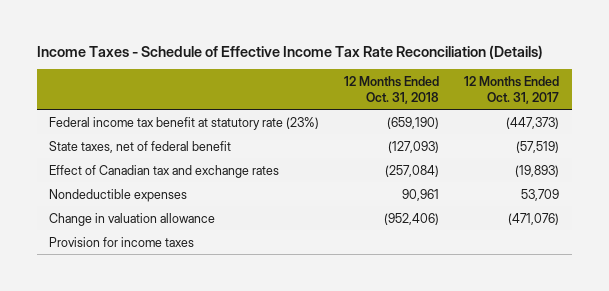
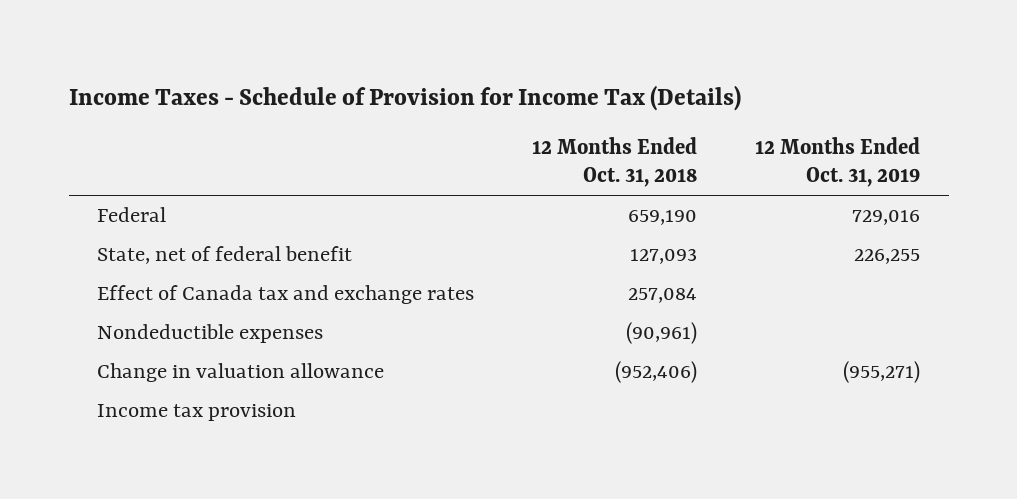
[36,44,543,59] Income Taxes - Schedule of Effective Income Tax Rate Reconciliation (Details) -> [68,84,741,111] Income Taxes - Schedule of Provision for Income Tax (Details)
[464,75,560,105] 12 Months Ended Oct. 31, 2017 -> none
none -> [754,137,920,188] 12 Months Ended Oct. 31, 2019
[49,116,320,130] Federal income tax benefit at statutory rate (23%) -> none
none -> [97,207,167,223] Federal
[49,140,232,153] State taxes, net of federal benefit -> [97,246,353,265] State, net of federal benefit
[388,140,440,153] (127,093) -> [630,248,698,265] 127,093
[49,164,280,178] Effect of Canadian tax and exchange rates -> [97,285,475,305] Effect of Canada tax and exchange rates
[385,164,440,177] (257,084) -> [628,288,698,304] 257,084
[402,188,440,201] 90,961 -> [626,322,698,345] (90,961)
[49,236,195,247] Provision for income taxes -> [97,404,297,422] Income tax provision

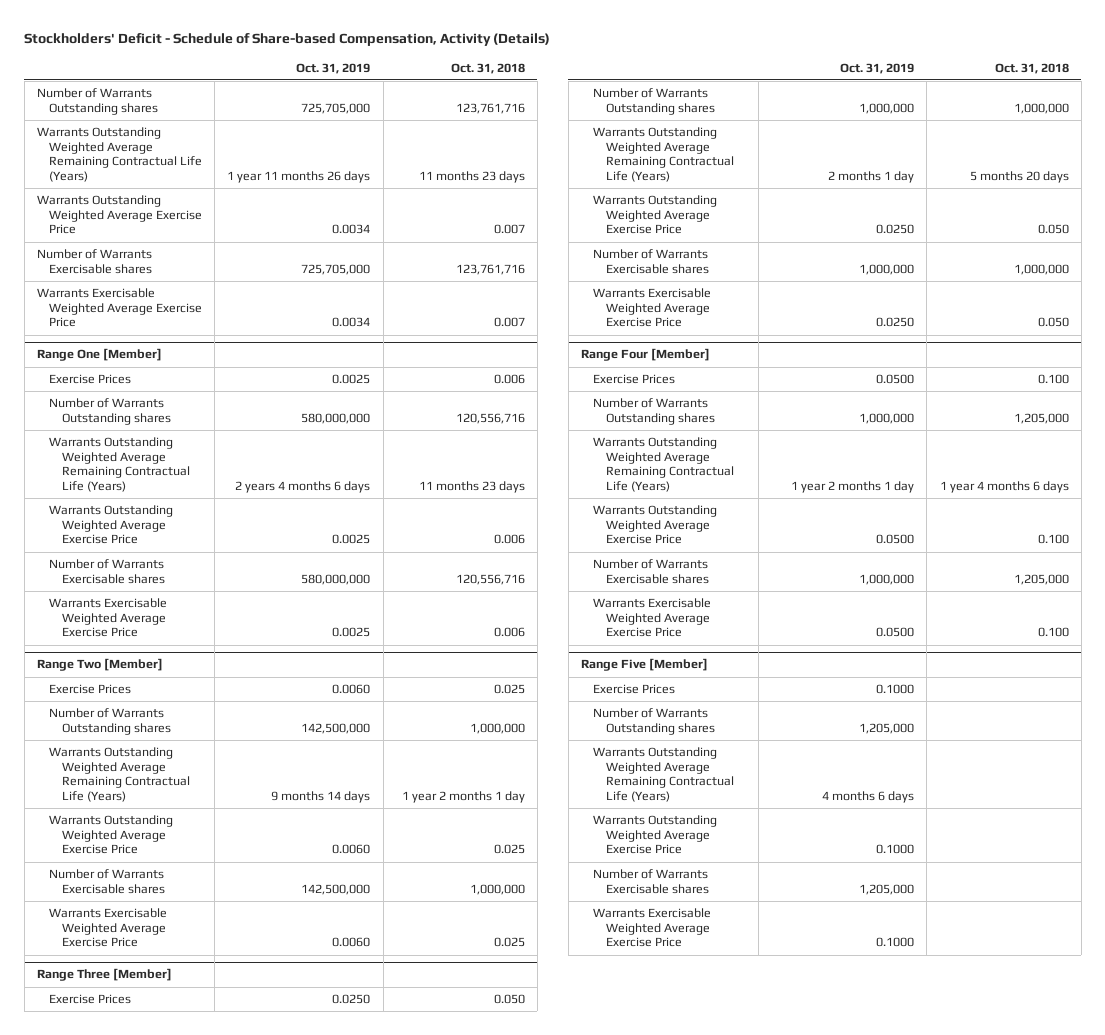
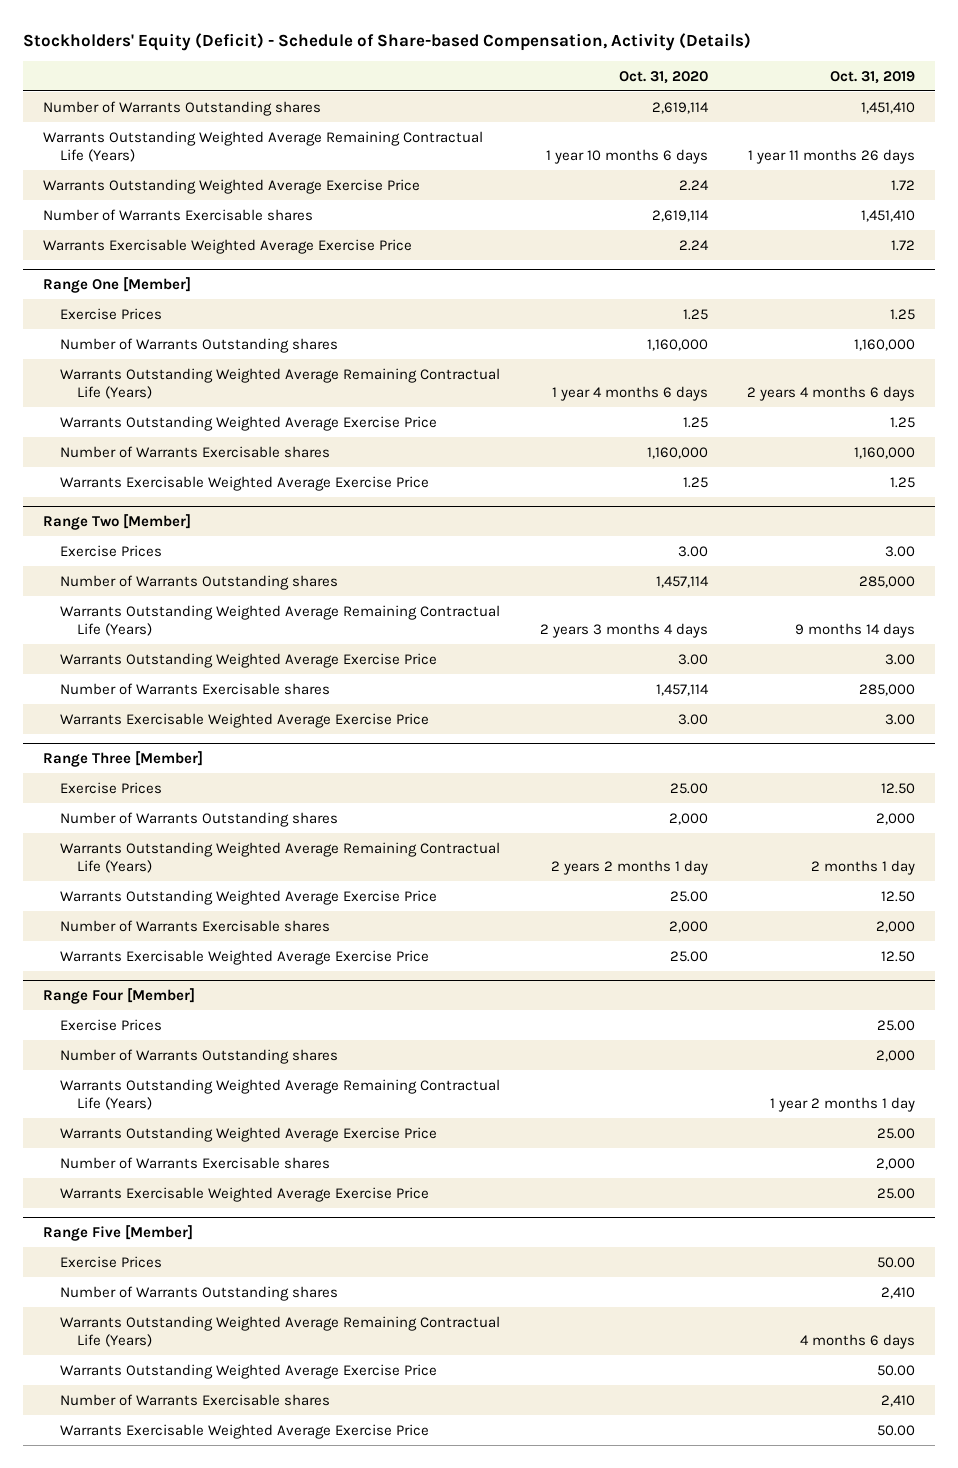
[24,33,551,47] Stockholders' Deficit - Schedule of Share-based Compensation, Activity (Details) -> [22,32,751,51] Stockholders' Equity (Deficit) - Schedule of Share-based Compensation, Activity (Details)
[450,62,525,74] Oct. 31, 2018 -> none
none -> [618,70,708,84] Oct. 31, 2020
[301,102,371,114] 725,705,000 -> [861,101,916,114] 1,451,410
[332,224,371,235] 0.0034 -> [891,179,916,191] 1.72
[301,263,371,275] 725,705,000 -> [861,209,916,222] 1,451,410
[332,317,371,328] 0.0034 -> [891,239,916,251] 1.72
[332,374,371,385] 0.0025 -> [890,308,916,320] 1.25
[301,412,371,424] 580,000,000 -> [854,338,916,351] 1,160,000
[332,534,371,545] 0.0025 -> [890,416,916,428] 1.25
[301,573,371,585] 580,000,000 -> [854,446,916,459] 1,160,000
[332,627,371,638] 0.0025 -> [890,476,916,488] 1.25
[332,684,371,695] 0.0060 -> [885,545,916,557] 3.00
[301,722,371,734] 142,500,000 -> [859,575,916,588] 285,000
[332,844,371,855] 0.0060 -> [885,653,916,665] 3.00
[301,883,371,895] 142,500,000 -> [859,683,916,696] 285,000
[332,937,371,948] 0.0060 -> [885,713,916,725] 3.00
[332,994,371,1005] 0.0250 -> [881,782,916,794] 12.50
[859,102,915,114] 1,000,000 -> [876,812,916,825] 2,000
[876,224,915,235] 0.0250 -> [881,890,916,902] 12.50
[859,263,915,275] 1,000,000 -> [876,920,916,933] 2,000
[876,317,915,328] 0.0250 -> [881,950,916,962] 12.50
[876,374,915,385] 0.0500 -> [877,1019,916,1031] 25.00
[859,412,915,424] 1,000,000 -> [876,1049,916,1062] 2,000
[876,534,915,545] 0.0500 -> [877,1127,916,1139] 25.00
[859,573,915,585] 1,000,000 -> [876,1157,916,1170] 2,000
[876,627,915,638] 0.0500 -> [877,1187,916,1199] 25.00
[876,684,915,695] 0.1000 -> [877,1256,916,1268] 50.00
[859,722,915,734] 1,205,000 -> [881,1286,916,1299] 2,410
[876,844,915,855] 0.1000 -> [877,1364,916,1376] 50.00
[859,883,915,895] 1,205,000 -> [881,1394,916,1407] 2,410
[876,937,915,948] 0.1000 -> [877,1424,916,1436] 50.00

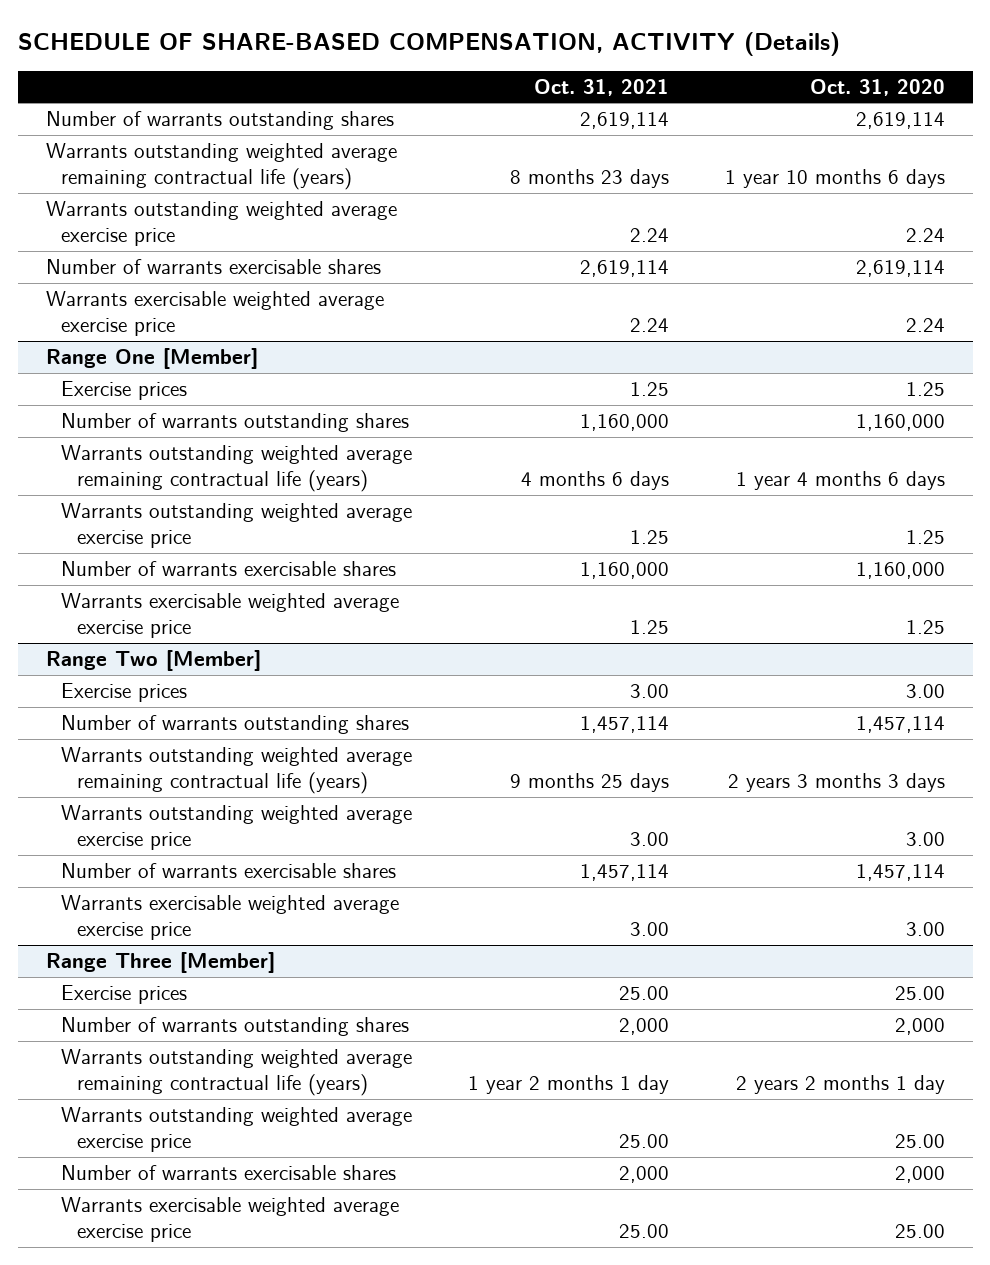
[22,32,751,51] Stockholders' Equity (Deficit) - Schedule of Share-based Compensation, Activity (Details) -> [17,32,840,57] SCHEDULE OF SHARE-BASED COMPENSATION, ACTIVITY (Details)
[830,70,916,84] Oct. 31, 2019 -> none
none -> [534,78,670,96] Oct. 31, 2021
[42,100,321,116] Number of Warrants Outstanding shares -> [45,111,394,131] Number of warrants outstanding shares
[42,130,483,162] Warrants Outstanding Weighted Average Remaining Contractual Life (Years) -> [45,143,397,191] Warrants outstanding weighted average remaining contractual life (years)
[42,178,420,194] Warrants Outstanding Weighted Average Exercise Price -> [45,201,397,247] Warrants outstanding weighted average exercise price
[42,208,313,221] Number of Warrants Exercisable shares -> [45,259,381,275] Number of warrants exercisable shares
[42,238,412,254] Warrants Exercisable Weighted Average Exercise Price -> [45,291,384,337] Warrants exercisable weighted average exercise price
[59,307,162,320] Exercise Prices -> [61,381,188,401] Exercise prices
[59,337,338,353] Number of Warrants Outstanding shares -> [61,413,410,433] Number of warrants outstanding shares
[59,367,500,399] Warrants Outstanding Weighted Average Remaining Contractual Life (Years) -> [61,445,413,493] Warrants outstanding weighted average remaining contractual life (years)
[59,415,437,431] Warrants Outstanding Weighted Average Exercise Price -> [61,503,413,549] Warrants outstanding weighted average exercise price
[59,445,330,458] Number of Warrants Exercisable shares -> [61,561,397,577] Number of warrants exercisable shares
[59,475,429,491] Warrants Exercisable Weighted Average Exercise Price -> [61,593,400,639] Warrants exercisable weighted average exercise price
[59,544,162,557] Exercise Prices -> [61,683,188,703] Exercise prices
[59,574,338,590] Number of Warrants Outstanding shares -> [61,715,410,735] Number of warrants outstanding shares
[59,604,500,636] Warrants Outstanding Weighted Average Remaining Contractual Life (Years) -> [61,747,413,795] Warrants outstanding weighted average remaining contractual life (years)
[539,622,708,638] 2 years 3 months 4 days -> [727,773,945,793] 2 years 3 months 3 days
[59,652,437,668] Warrants Outstanding Weighted Average Exercise Price -> [61,805,413,851] Warrants outstanding weighted average exercise price
[59,682,330,695] Number of Warrants Exercisable shares -> [61,863,397,879] Number of warrants exercisable shares
[59,712,429,728] Warrants Exercisable Weighted Average Exercise Price -> [61,895,400,941] Warrants exercisable weighted average exercise price
[42,987,195,1004] Range Four [Member] -> none
[59,1018,162,1031] Exercise Prices -> none
[59,1048,338,1064] Number of Warrants Outstanding shares -> none
[59,1078,500,1110] Warrants Outstanding Weighted Average Remaining Contractual Life (Years) -> none
[59,1126,437,1142] Warrants Outstanding Weighted Average Exercise Price -> none
[59,1156,330,1169] Number of Warrants Exercisable shares -> none
[59,1186,429,1202] Warrants Exercisable Weighted Average Exercise Price -> none
[42,1224,193,1241] Range Five [Member] -> none
[59,1255,162,1268] Exercise Prices -> none
[59,1285,338,1301] Number of Warrants Outstanding shares -> none
[59,1315,500,1347] Warrants Outstanding Weighted Average Remaining Contractual Life (Years) -> none
[59,1363,437,1379] Warrants Outstanding Weighted Average Exercise Price -> none
[59,1393,330,1406] Number of Warrants Exercisable shares -> none
[59,1423,429,1439] Warrants Exercisable Weighted Average Exercise Price -> none
[59,781,162,794] Exercise Prices -> [61,985,188,1005] Exercise prices
[59,811,338,827] Number of Warrants Outstanding shares -> [61,1017,410,1037] Number of warrants outstanding shares
[59,841,500,873] Warrants Outstanding Weighted Average Remaining Contractual Life (Years) -> [61,1049,413,1097] Warrants outstanding weighted average remaining contractual life (years)
[59,889,437,905] Warrants Outstanding Weighted Average Exercise Price -> [61,1107,413,1153] Warrants outstanding weighted average exercise price
[59,919,330,932] Number of Warrants Exercisable shares -> [61,1165,397,1181] Number of warrants exercisable shares
[59,949,429,965] Warrants Exercisable Weighted Average Exercise Price -> [61,1197,400,1243] Warrants exercisable weighted average exercise price

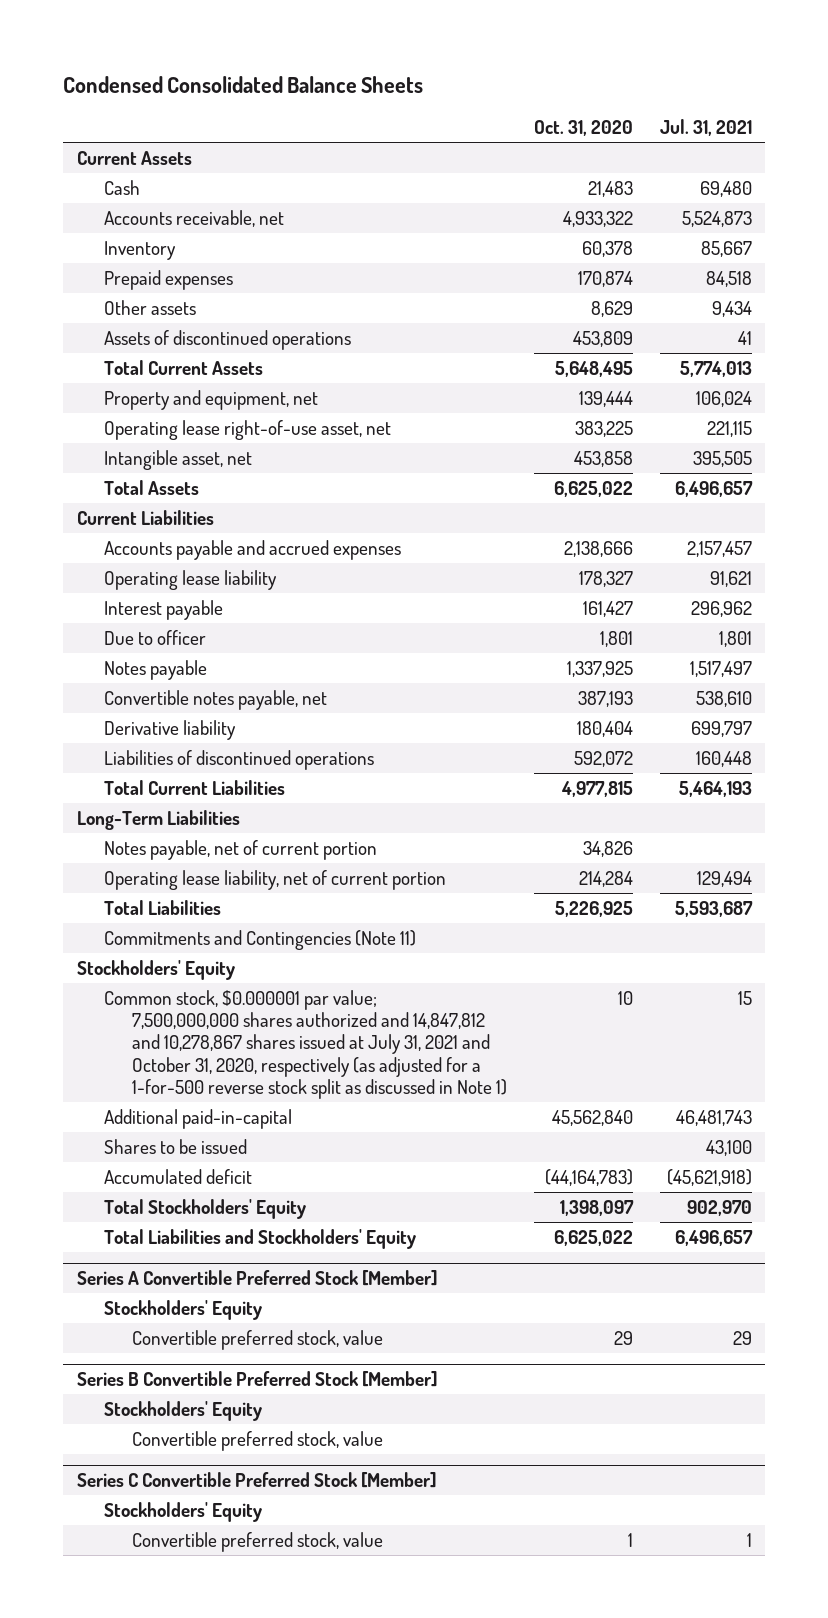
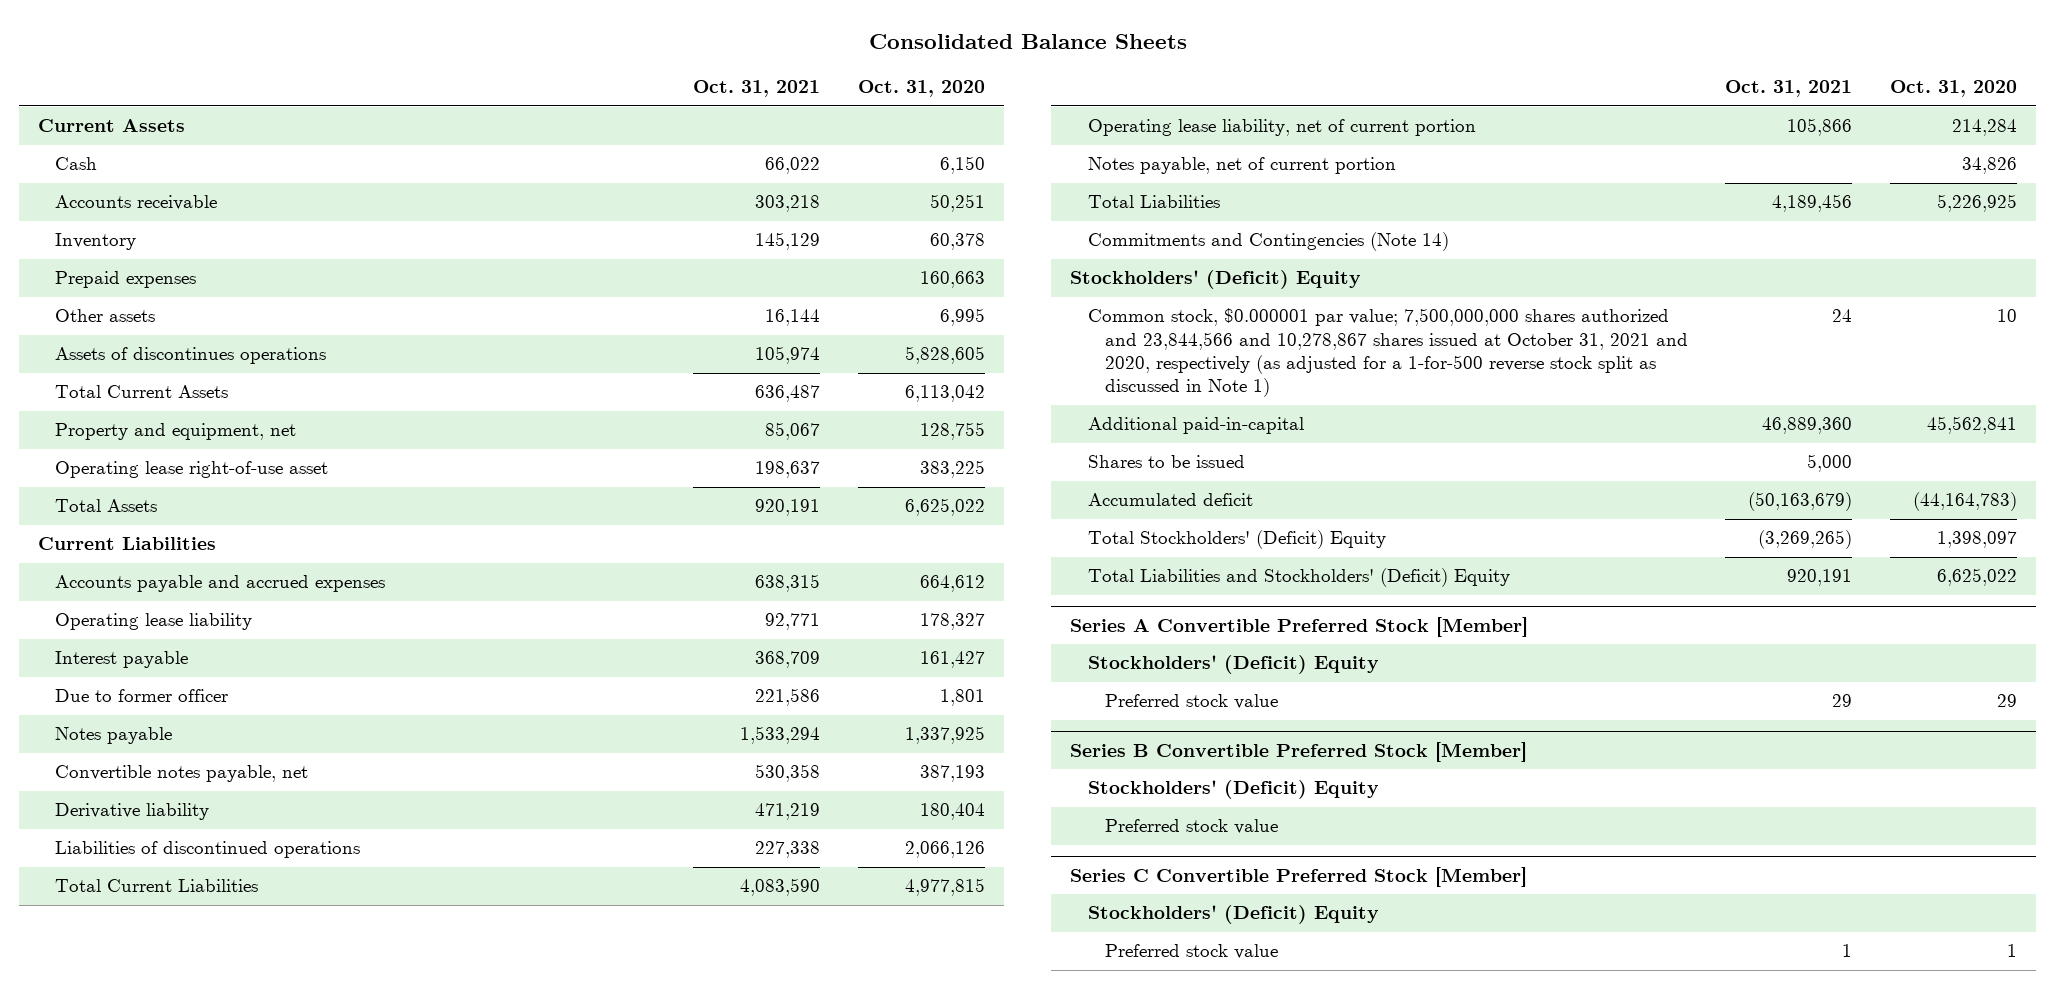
[63,75,424,93] Condensed Consolidated Balance Sheets -> [868,34,1187,50] Consolidated Balance Sheets
[659,119,752,137] Jul. 31, 2021 -> none
none -> [693,80,821,98] Oct. 31, 2021
[587,181,633,198] 21,483 -> [939,156,985,175] 6,150
[104,210,285,228] Accounts receivable, net -> [55,195,218,211] Accounts receivable
[562,211,633,228] 4,933,322 -> [929,194,985,213] 50,251
[104,450,253,471] Intangible asset, net -> none
[577,271,633,288] 170,874 -> [919,271,985,289] 160,663
[590,301,633,318] 8,629 -> [939,308,985,327] 6,995
[104,330,352,351] Assets of discontinued operations -> [55,347,327,365] Assets of discontinues operations
[572,331,633,348] 453,809 -> [904,346,985,365] 5,828,605
[554,361,633,378] 5,648,495 -> [904,385,985,403] 6,113,042
[578,391,633,408] 139,444 -> [919,422,985,441] 128,755
[104,420,392,441] Operating lease right-of-use asset, net -> [55,461,329,479] Operating lease right-of-use asset
[563,541,633,558] 2,138,666 -> [919,575,985,593] 664,612
[104,630,207,646] Due to officer -> [55,689,229,703] Due to former officer
[573,751,633,768] 592,072 -> [904,841,985,859] 2,066,126
[76,810,240,831] Long-Term Liabilities -> none
[104,840,378,861] Notes payable, net of current portion -> [1087,157,1396,175] Notes payable, net of current portion
[104,930,417,951] Commitments and Contingencies (Note 11) -> [1087,232,1449,252] Commitments and Contingencies (Note 14)
[76,960,235,981] Stockholders' Equity -> [1070,270,1362,290] Stockholders' (Deficit) Equity
[104,990,507,1099] Common stock, $0.000001 par value; 7,500,000,000 shares authorized and 14,847,812 and 10,278,867 shares issued at July 31, 2021 and October 31, 2020, respectively (as adjusted for a 1-for-500 reverse stock split as discussed in Note 1) -> [1087,308,1688,398] Common stock, $0.000001 par value; 7,500,000,000 shares authorized and 23,844,566 and 10,278,867 shares issued at October 31, 2021 and 2020, respectively (as adjusted for a 1-for-500 reverse stock split as discussed in Note 1)
[551,1110,633,1127] 45,562,840 -> [1927,416,2018,435] 45,562,841
[104,1199,307,1220] Total Stockholders' Equity -> [1087,530,1386,550] Total Stockholders' (Deficit) Equity
[104,1229,417,1250] Total Liabilities and Stockholders' Equity -> [1087,568,1510,588] Total Liabilities and Stockholders' (Deficit) Equity
[104,1300,263,1321] Stockholders' Equity -> [1087,655,1379,675] Stockholders' (Deficit) Equity
[131,1330,383,1351] Convertible preferred stock, value -> [1104,694,1278,710] Preferred stock value
[104,1401,263,1422] Stockholders' Equity -> [1087,780,1379,800] Stockholders' (Deficit) Equity
[131,1431,383,1452] Convertible preferred stock, value -> [1104,819,1278,835] Preferred stock value
[104,1502,263,1523] Stockholders' Equity -> [1087,905,1379,925] Stockholders' (Deficit) Equity
[131,1532,383,1553] Convertible preferred stock, value -> [1104,944,1278,960] Preferred stock value

